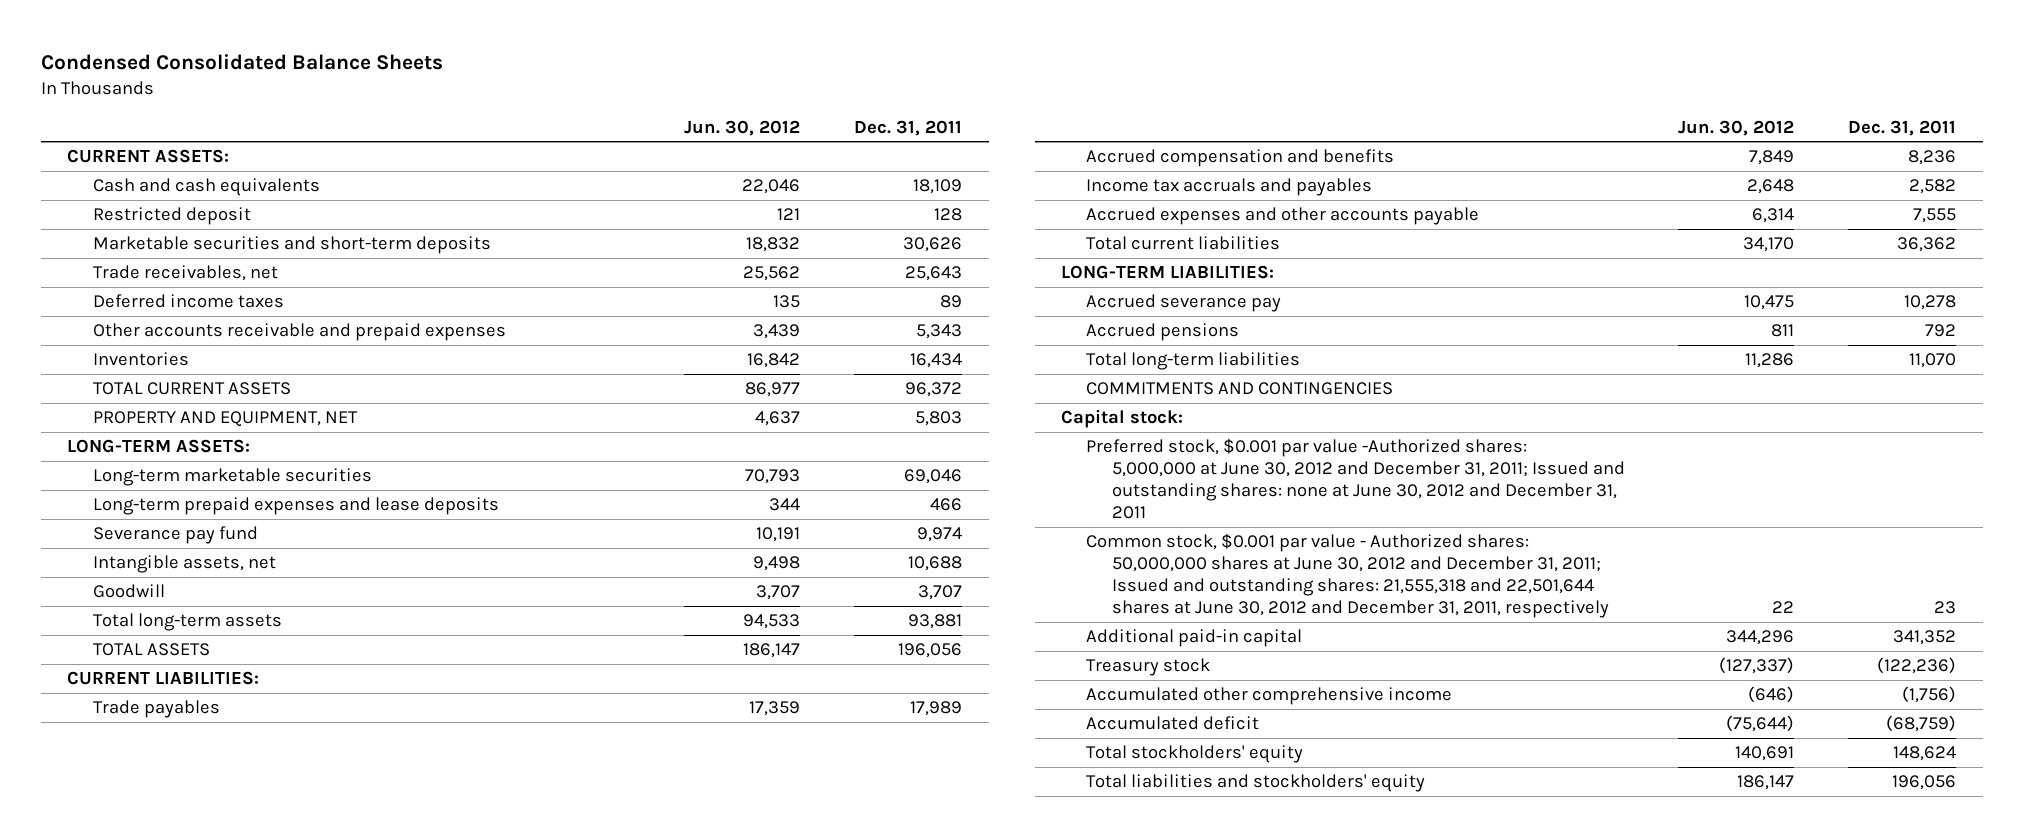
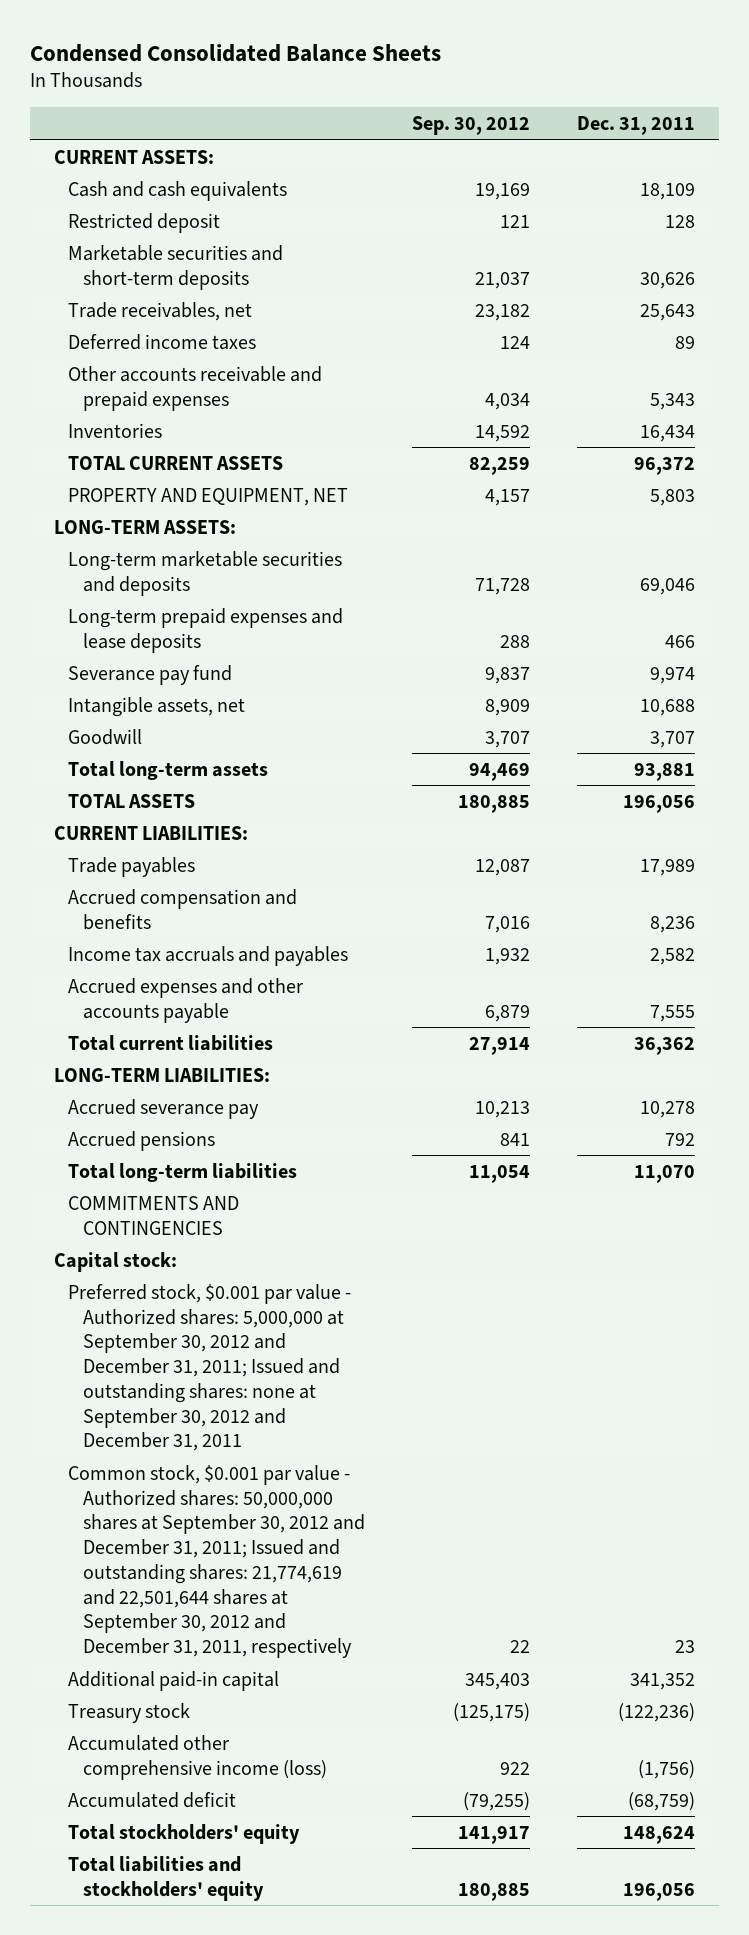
[684,119,801,136] Jun. 30, 2012 -> none
none -> [411,115,530,135] Sep. 30, 2012
[92,468,372,487] Long-term marketable securities -> [68,550,343,596] Long-term marketable securities and deposits
[1086,438,1625,520] Preferred stock, $0.001 par value -Authorized shares: 5,000,000 at June 30, 2012 and December 31, 2011; Issued and outstanding shares: none at June 30, 2012 and December 31, 2011 -> [68,1283,352,1452] Preferred stock, $0.001 par value - Authorized shares: 5,000,000 at September 30, 2012 and December 31, 2011; Issued and outstanding shares: none at September 30, 2012 and December 31, 2011
[1086,533,1609,619] Common stock, $0.001 par value - Authorized shares: 50,000,000 shares at June 30, 2012 and December 31, 2011; Issued and outstanding shares: 21,555,318 and 22,501,644 shares at June 30, 2012 and December 31, 2011, respectively -> [68,1464,365,1659] Common stock, $0.001 par value - Authorized shares: 50,000,000 shares at September 30, 2012 and December 31, 2011; Issued and outstanding shares: 21,774,619 and 22,501,644 shares at September 30, 2012 and December 31, 2011, respectively
[1086,687,1453,706] Accumulated other comprehensive income -> [68,1734,327,1780] Accumulated other comprehensive income (loss)

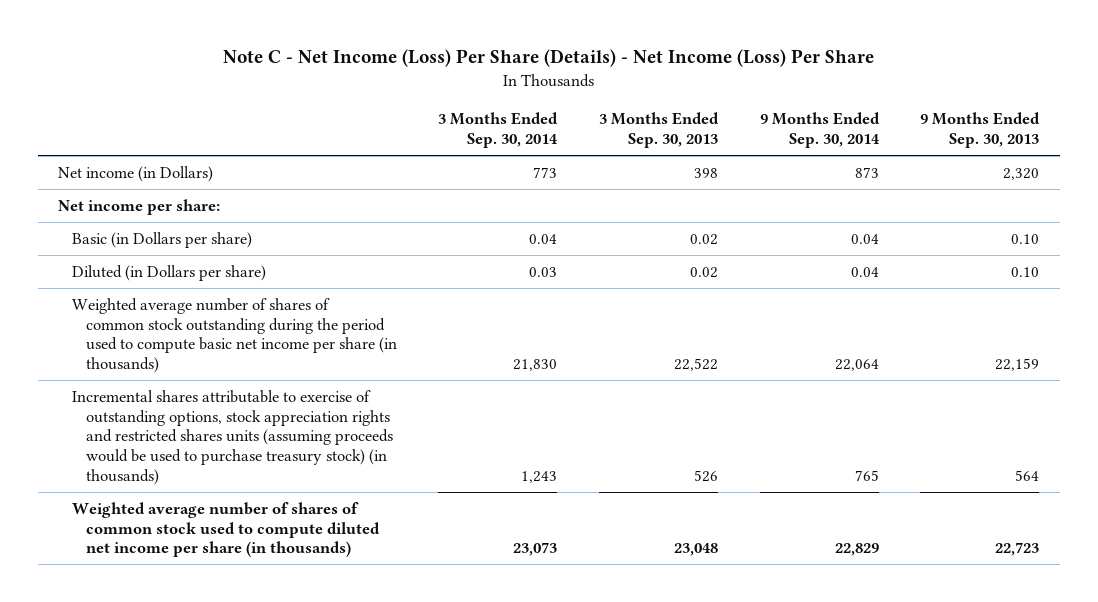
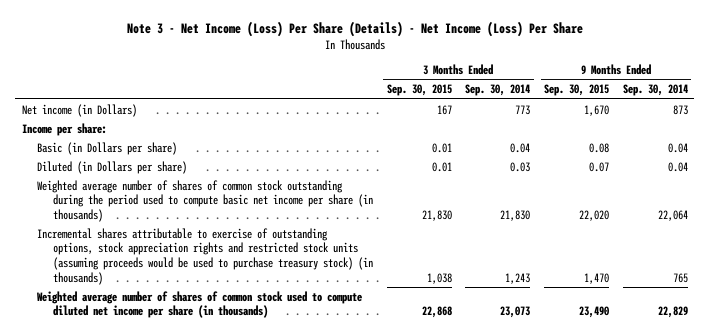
[222,49,874,68] Note C - Net Income (Loss) Per Share (Details) - Net Income (Loss) Per Share -> [126,21,583,38] Note 3 - Net Income (Loss) Per Share (Details) - Net Income (Loss) Per Share
[598,112,719,149] 3 Months Ended Sep. 30, 2013 -> none
[920,112,1041,149] 9 Months Ended Sep. 30, 2013 -> none
none -> [386,84,452,97] Sep. 30, 2015
none -> [543,84,609,97] Sep. 30, 2015
[58,198,221,215] Net income per share: -> [21,122,107,136] Income per share:
[71,389,393,486] Incremental shares attributable to exercise of outstanding options, stock appreciation rights and restricted shares units (assuming proceeds would be used to purchase treasury stock) (in thousands) -> [37,227,373,285] Incremental shares attributable to exercise of outstanding options, stock appreciation rights and restricted stock units (assuming proceeds would be used to purchase treasury stock) (in thousands)

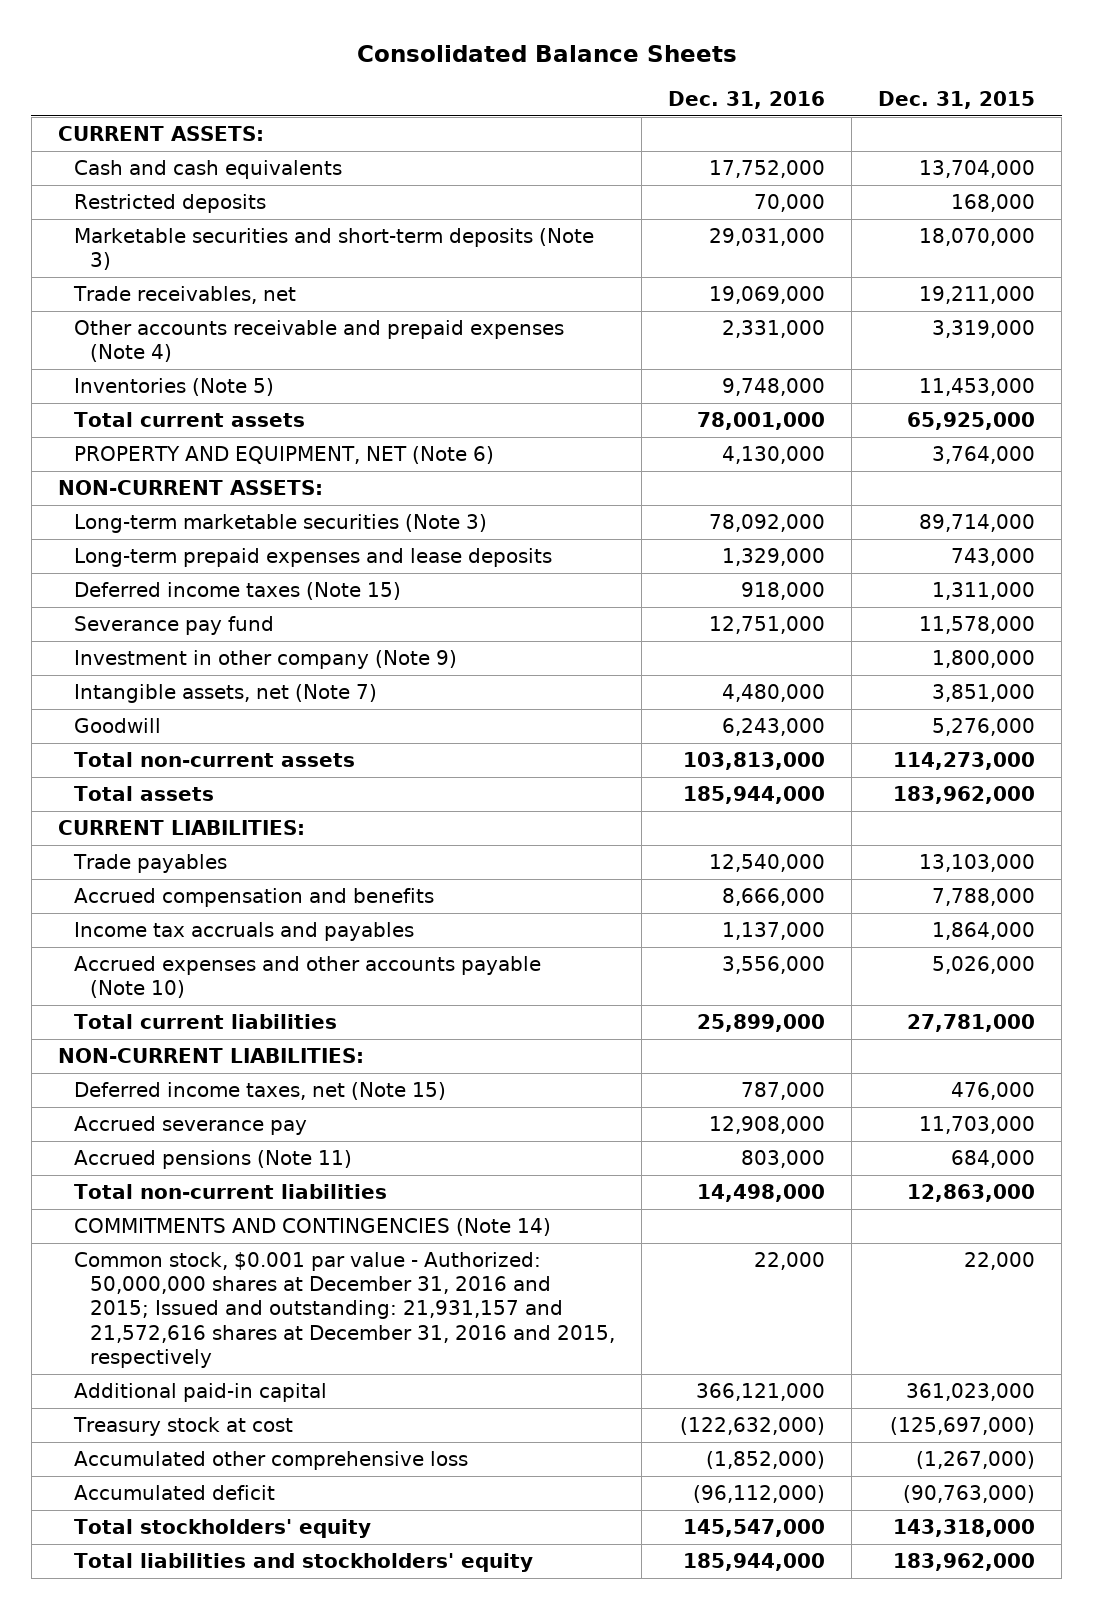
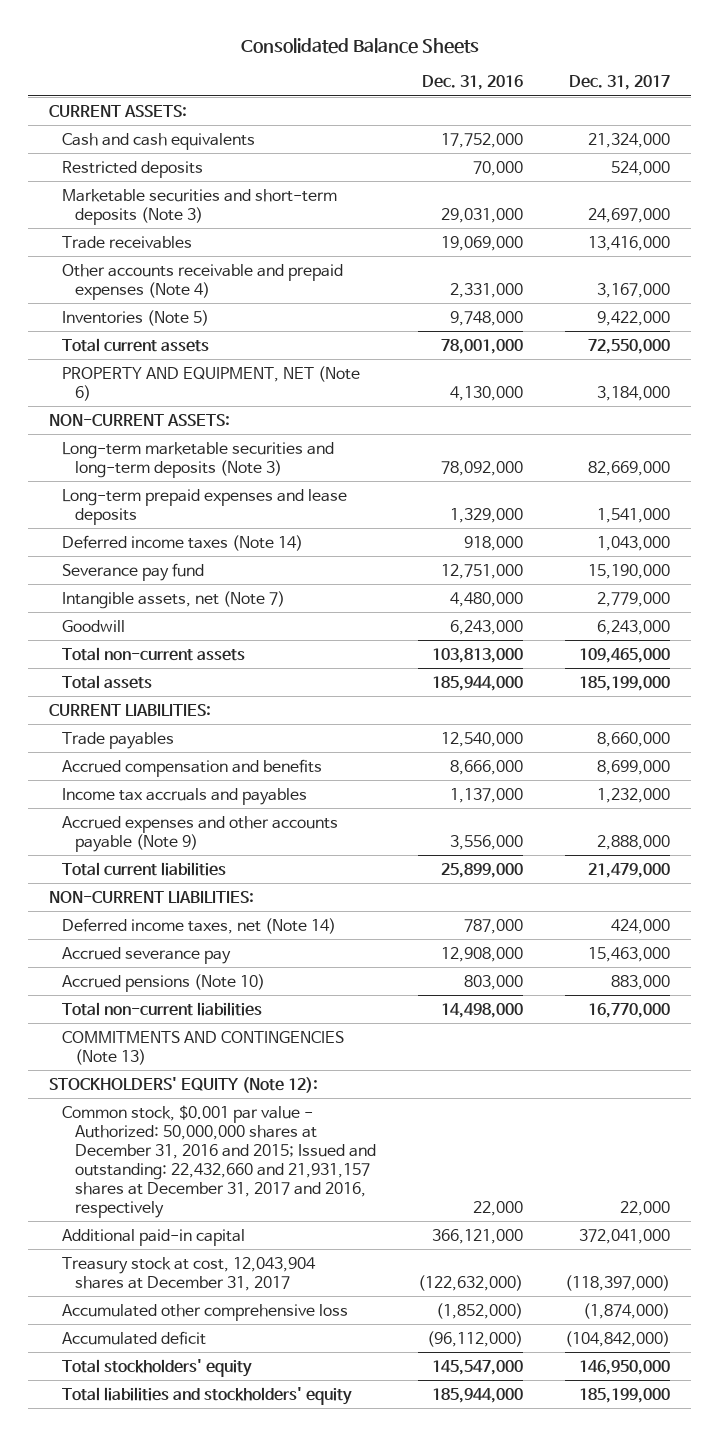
[878,90,1036,109] Dec. 31, 2015 -> none
none -> [569,75,671,91] Dec. 31, 2017
[72,286,296,305] Trade receivables, net -> [62,235,193,249] Trade receivables
[73,514,487,534] Long-term marketable securities (Note 3) -> [62,441,335,478] Long-term marketable securities and long-term deposits (Note 3)
[73,582,401,601] Deferred income taxes (Note 15) -> [62,534,304,551] Deferred income taxes (Note 14)
[73,650,457,670] Investment in other company (Note 9) -> none
[73,956,541,999] Accrued expenses and other accounts payable (Note 10) -> [62,815,339,852] Accrued expenses and other accounts payable (Note 9)
[73,1082,446,1101] Deferred income taxes, net (Note 15) -> [62,917,337,934] Deferred income taxes, net (Note 14)
[73,1150,352,1170] Accrued pensions (Note 11) -> [62,973,266,992] Accrued pensions (Note 10)
[73,1218,551,1237] COMMITMENTS AND CONTINGENCIES (Note 14) -> [62,1030,345,1065] COMMITMENTS AND CONTINGENCIES (Note 13)
none -> [49,1076,319,1093] STOCKHOLDERS' EQUITY (Note 12):
[73,1252,615,1368] Common stock, $0.001 par value - Authorized: 50,000,000 shares at December 31, 2016 and 2015; Issued and outstanding: 21,931,157 and 21,572,616 shares at December 31, 2016 and 2015, respectively -> [62,1104,377,1218] Common stock, $0.001 par value - Authorized: 50,000,000 shares at December 31, 2016 and 2015; Issued and outstanding: 22,432,660 and 21,931,157 shares at December 31, 2017 and 2016, respectively
[72,1417,293,1437] Treasury stock at cost -> [62,1256,317,1291] Treasury stock at cost, 12,043,904 shares at December 31, 2017

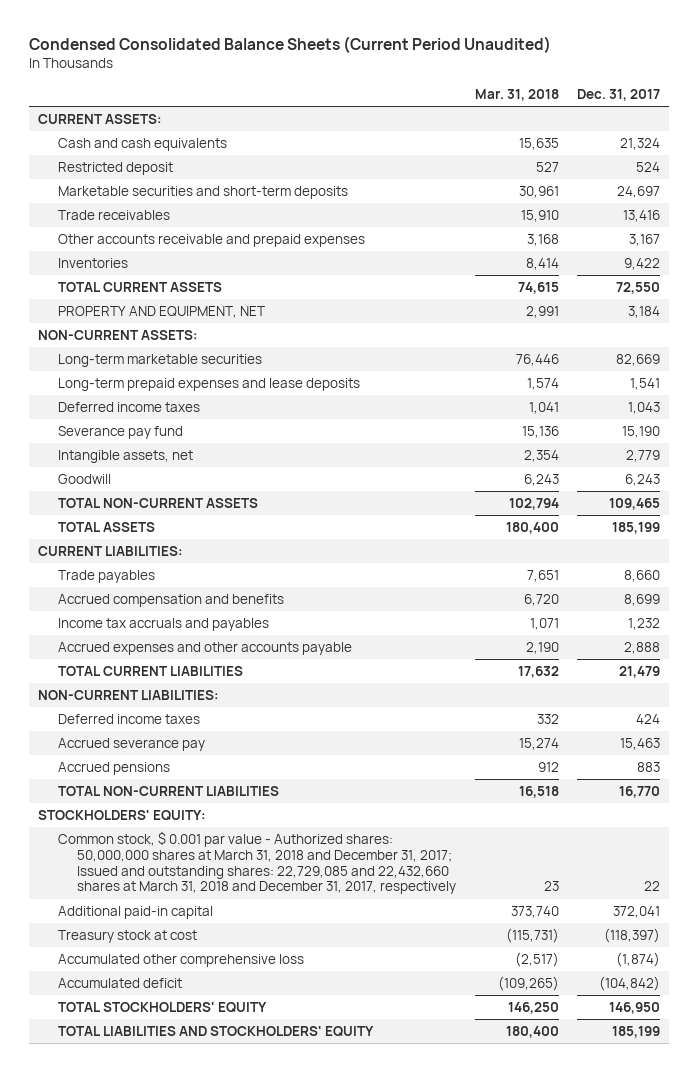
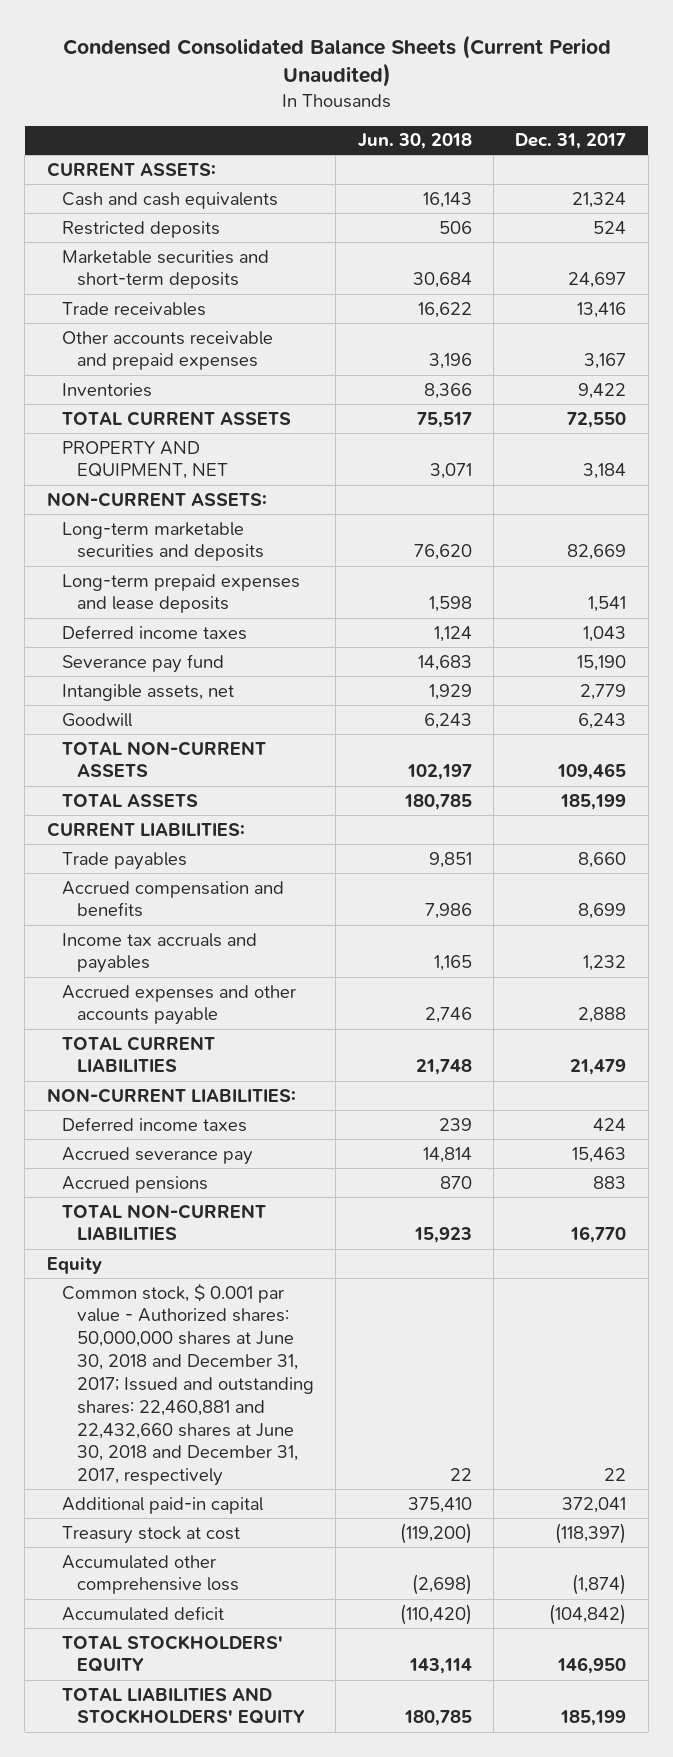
[474,89,559,102] Mar. 31, 2018 -> none
none -> [357,133,472,150] Jun. 30, 2018
[57,162,173,176] Restricted deposit -> [61,220,220,238] Restricted deposits
[57,354,262,368] Long-term marketable securities -> [61,521,264,562] Long-term marketable securities and deposits
[37,810,206,822] STOCKHOLDERS' EQUITY: -> [46,1256,102,1274] Equity
[57,831,457,895] Common stock, $ 0.001 par value - Authorized shares: 50,000,000 shares at March 31, 2018 and December 31, 2017; Issued and outstanding shares: 22,729,085 and 22,432,660 shares at March 31, 2018 and December 31, 2017, respectively -> [61,1282,314,1487] Common stock, $ 0.001 par value - Authorized shares: 50,000,000 shares at June 30, 2018 and December 31, 2017; Issued and outstanding shares: 22,460,881 and 22,432,660 shares at June 30, 2018 and December 31, 2017, respectively

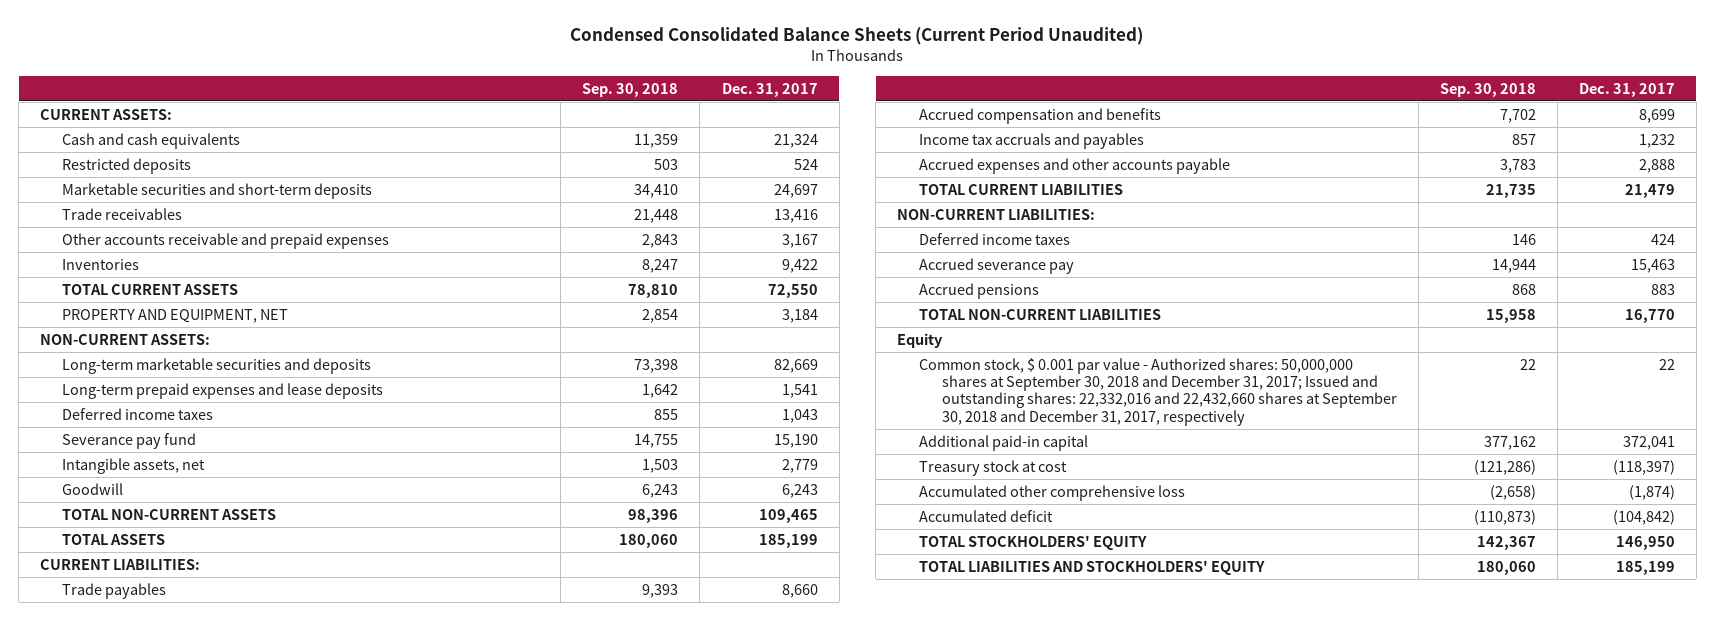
[357,133,472,150] Jun. 30, 2018 -> none
none -> [582,82,679,97] Sep. 30, 2018
[61,1282,314,1487] Common stock, $ 0.001 par value - Authorized shares: 50,000,000 shares at June 30, 2018 and December 31, 2017; Issued and outstanding shares: 22,460,881 and 22,432,660 shares at June 30, 2018 and December 31, 2017, respectively -> [919,357,1397,426] Common stock, $ 0.001 par value - Authorized shares: 50,000,000 shares at September 30, 2018 and December 31, 2017; Issued and outstanding shares: 22,332,016 and 22,432,660 shares at September 30, 2018 and December 31, 2017, respectively

